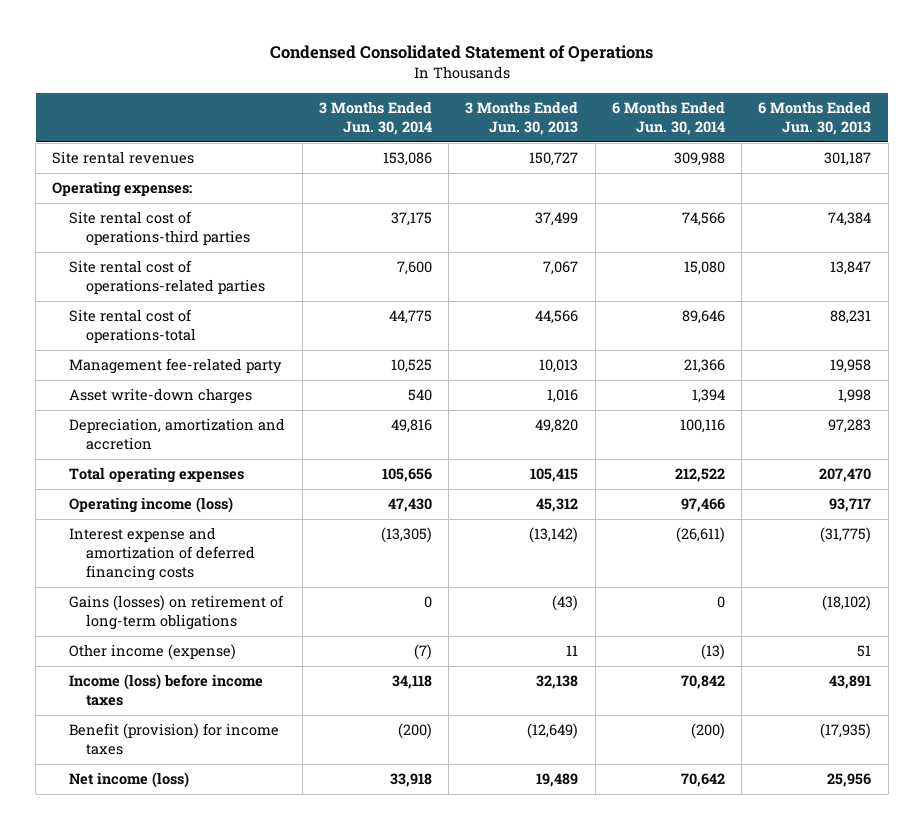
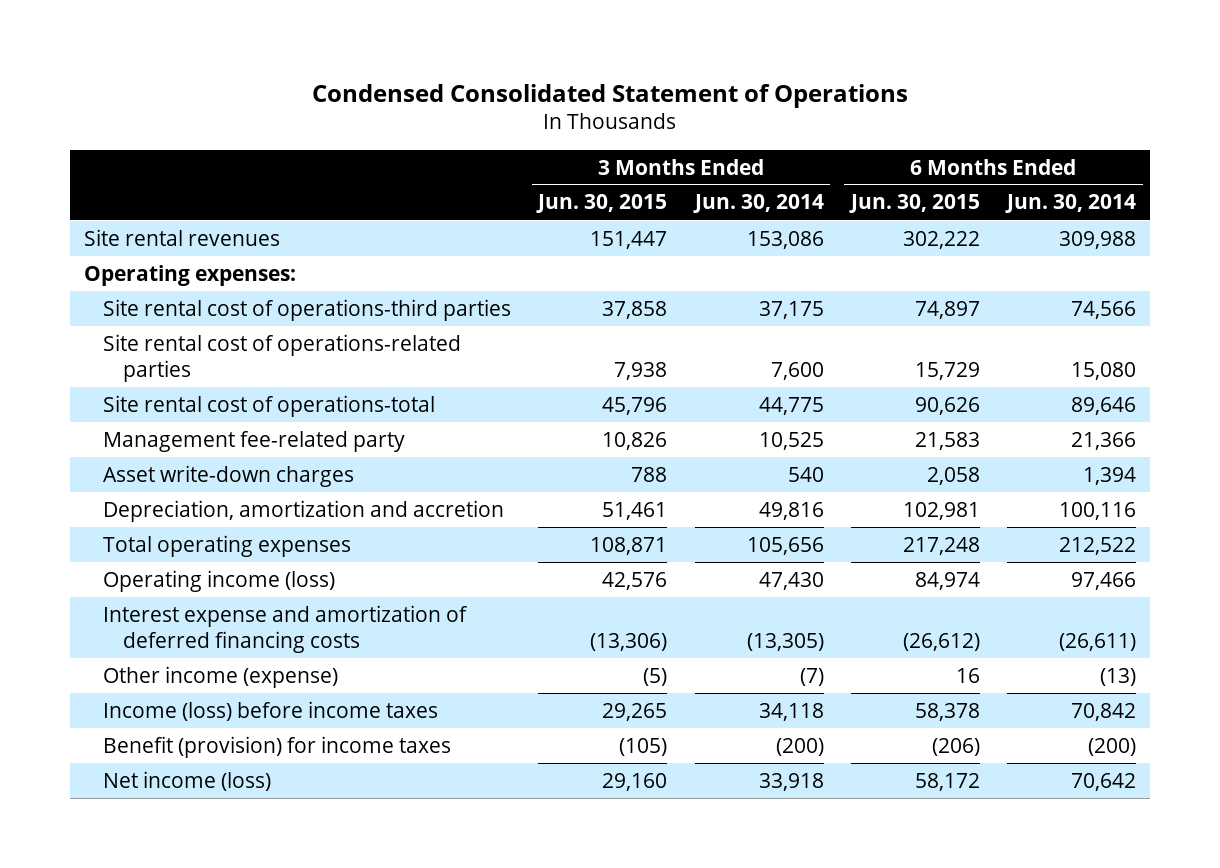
[465,101,579,135] 3 Months Ended Jun. 30, 2013 -> none
[758,101,872,135] 6 Months Ended Jun. 30, 2013 -> none
none -> [536,194,668,214] Jun. 30, 2015
none -> [848,194,980,214] Jun. 30, 2015
[69,595,285,631] Gains (losses) on retirement of long-term obligations -> none

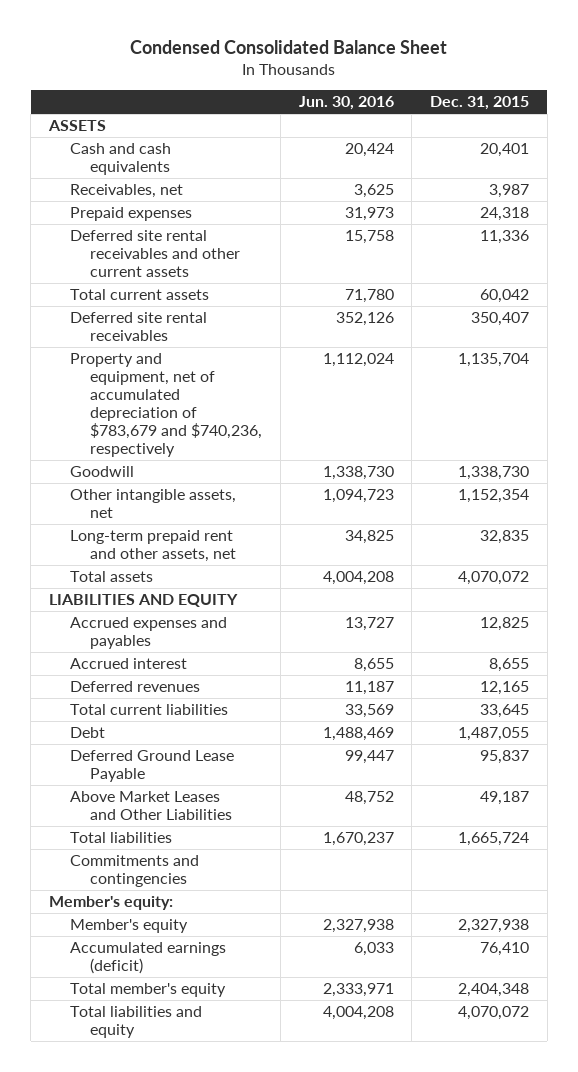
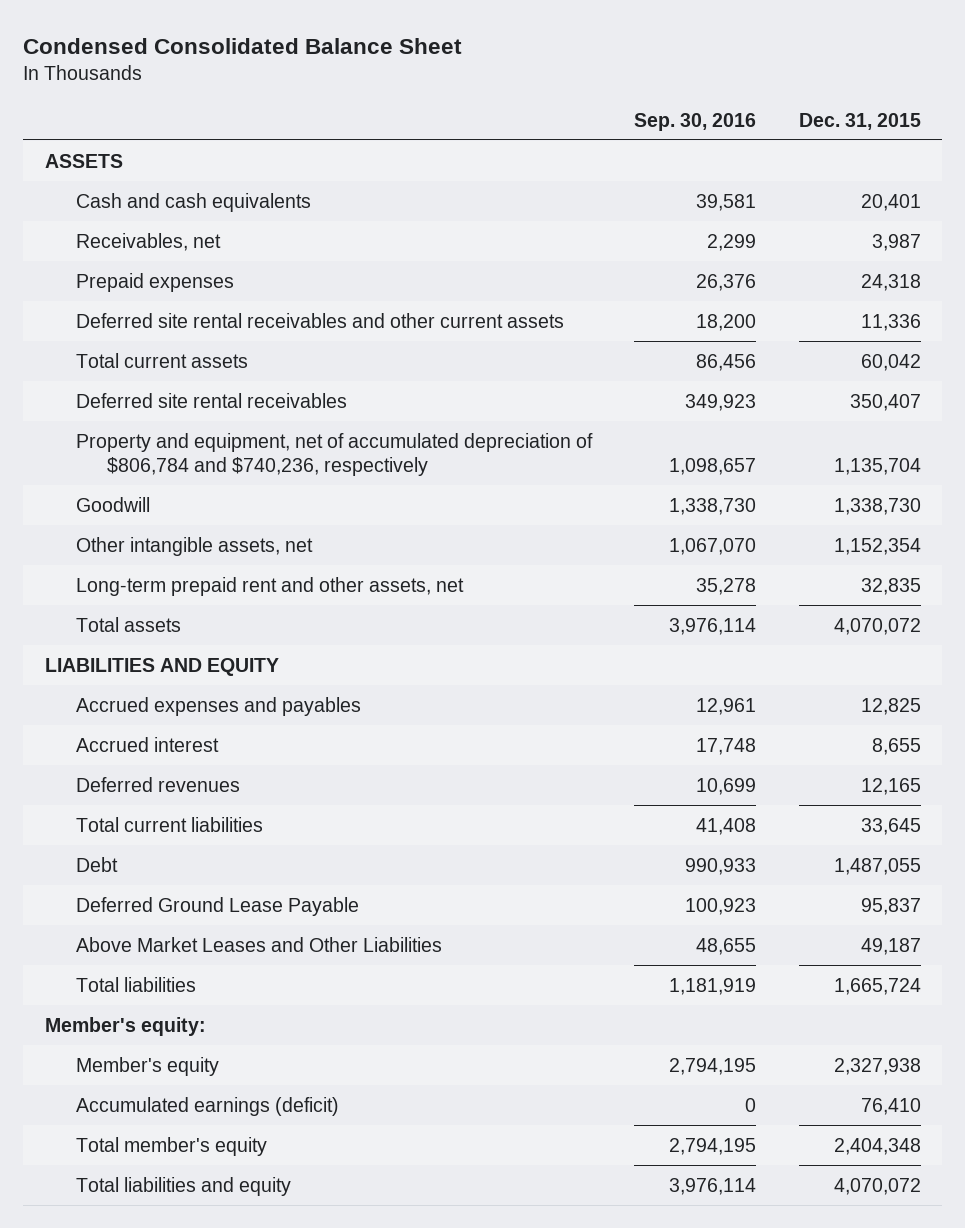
[298,96,394,111] Jun. 30, 2016 -> none
none -> [634,112,757,131] Sep. 30, 2016
[69,352,263,457] Property and equipment, net of accumulated depreciation of $783,679 and $740,236, respectively -> [75,432,593,476] Property and equipment, net of accumulated depreciation of $806,784 and $740,236, respectively
[69,854,199,887] Commitments and contingencies -> none

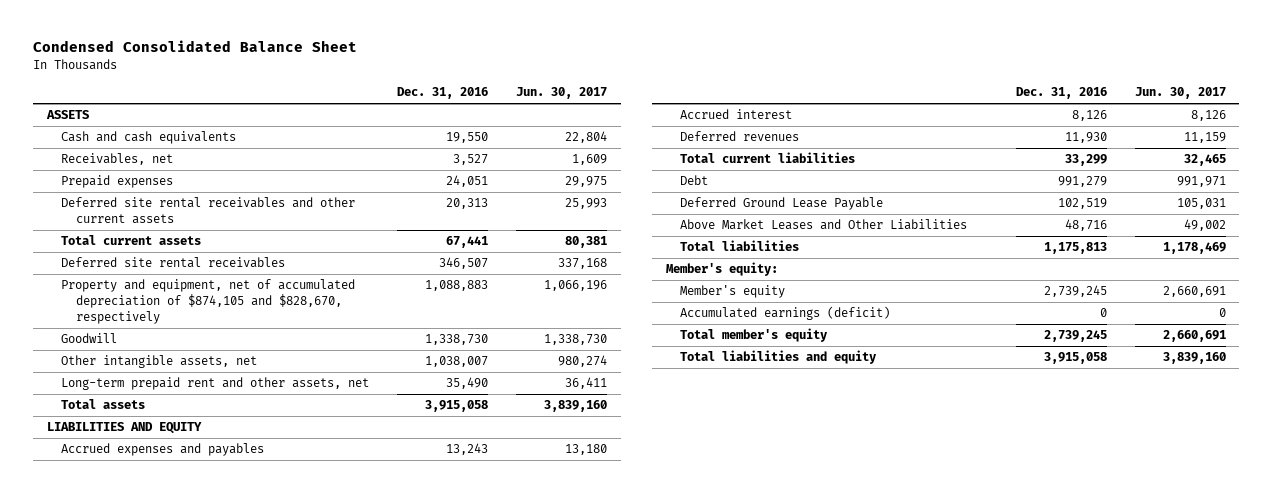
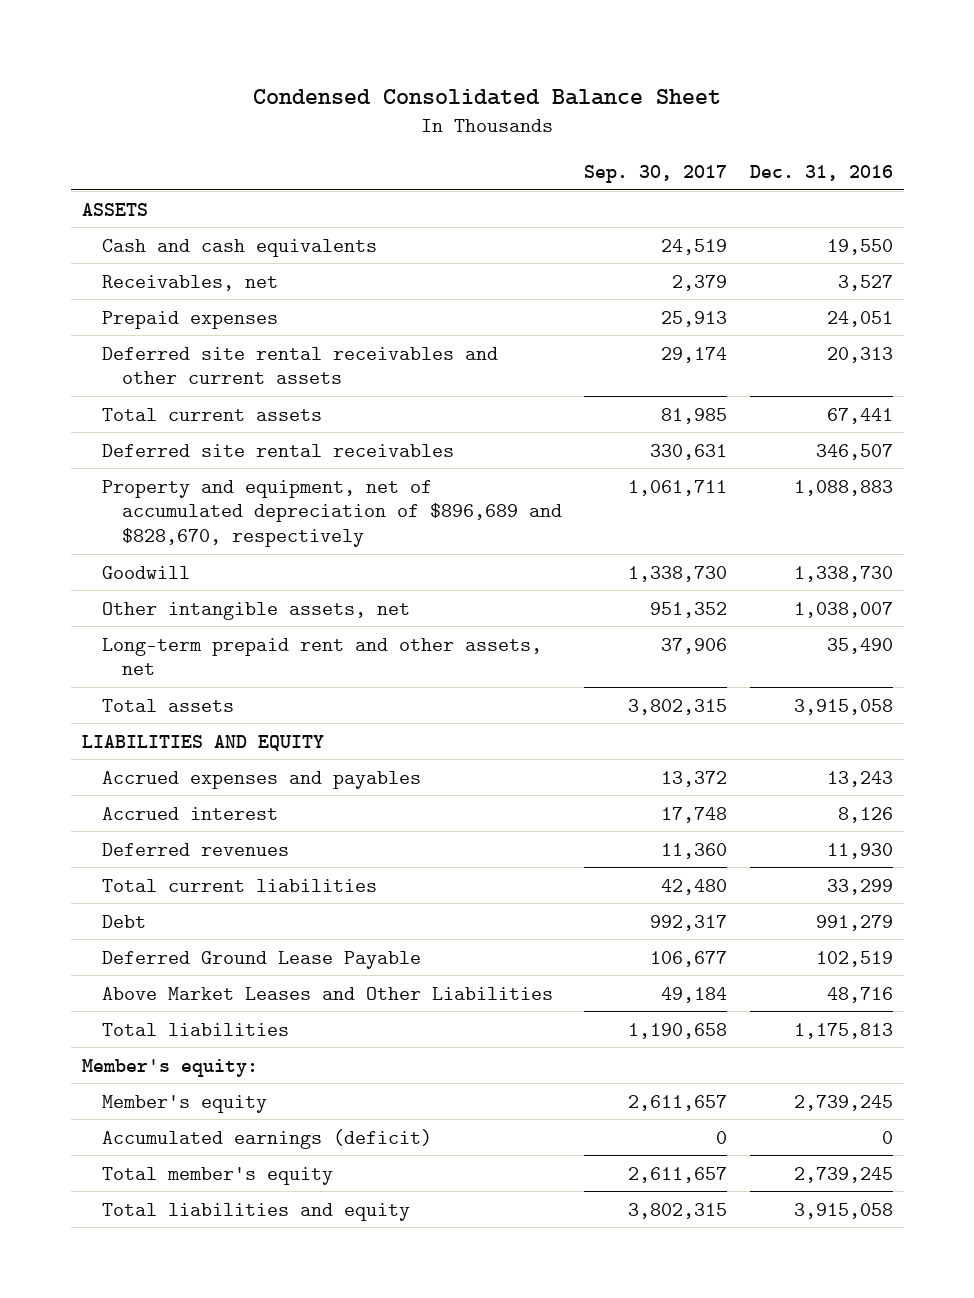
[516,87,608,100] Jun. 30, 2017 -> none
none -> [584,164,728,183] Sep. 30, 2017
[61,279,356,325] Property and equipment, net of accumulated depreciation of $874,105 and $828,670, respectively -> [102,479,563,548] Property and equipment, net of accumulated depreciation of $896,689 and $828,670, respectively

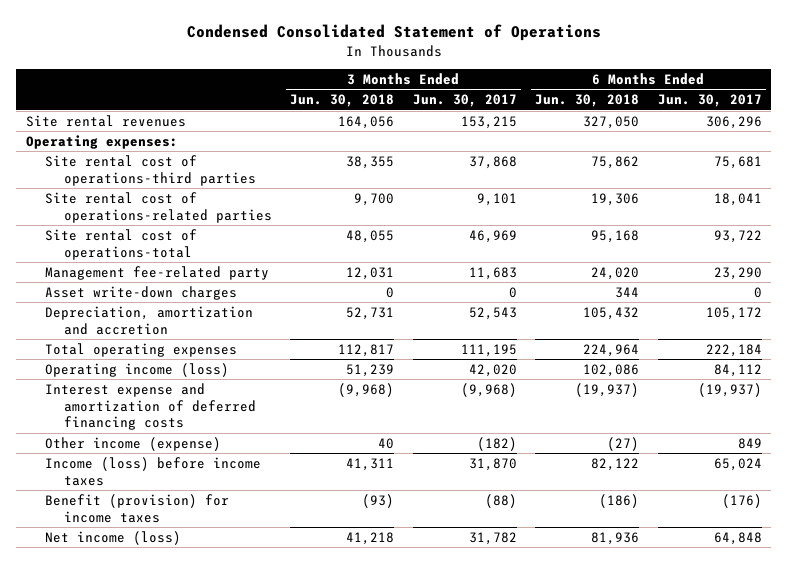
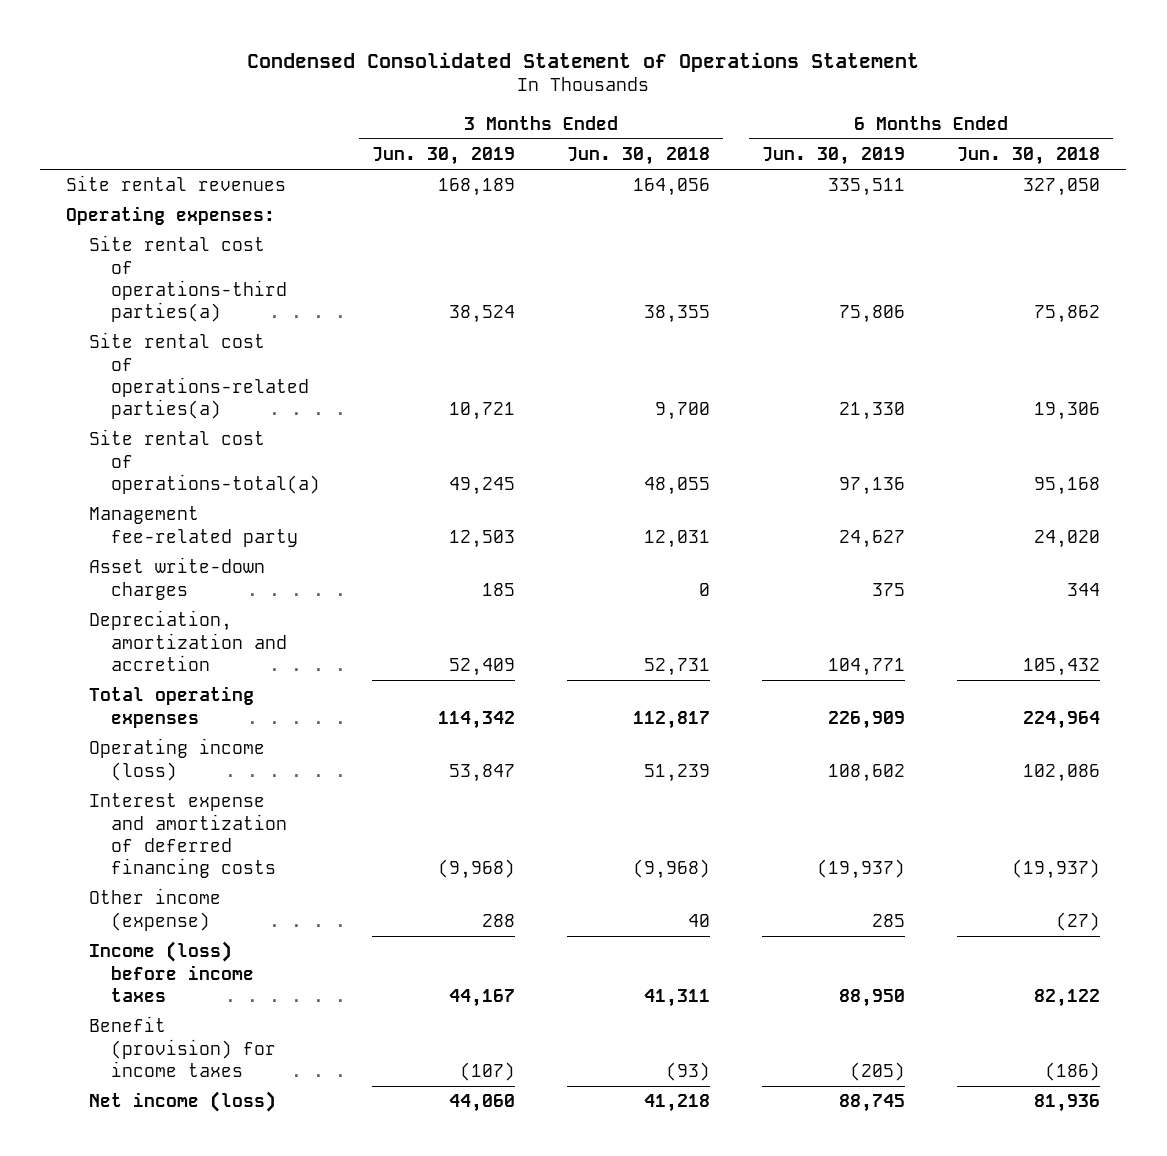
[186,24,601,42] Condensed Consolidated Statement of Operations -> [247,51,920,72] Condensed Consolidated Statement of Operations Statement
[412,94,517,108] Jun. 30, 2017 -> none
[657,94,762,108] Jun. 30, 2017 -> none
none -> [372,147,516,166] Jun. 30, 2019
none -> [762,147,906,166] Jun. 30, 2019
[44,154,256,186] Site rental cost of operations-third parties -> [88,235,288,323] Site rental cost of operations-third parties(a)
[44,191,272,223] Site rental cost of operations-related parties -> [88,332,310,420] Site rental cost of operations-related parties(a)
[44,228,197,260] Site rental cost of operations-total -> [88,429,321,495] Site rental cost of operations-total(a)

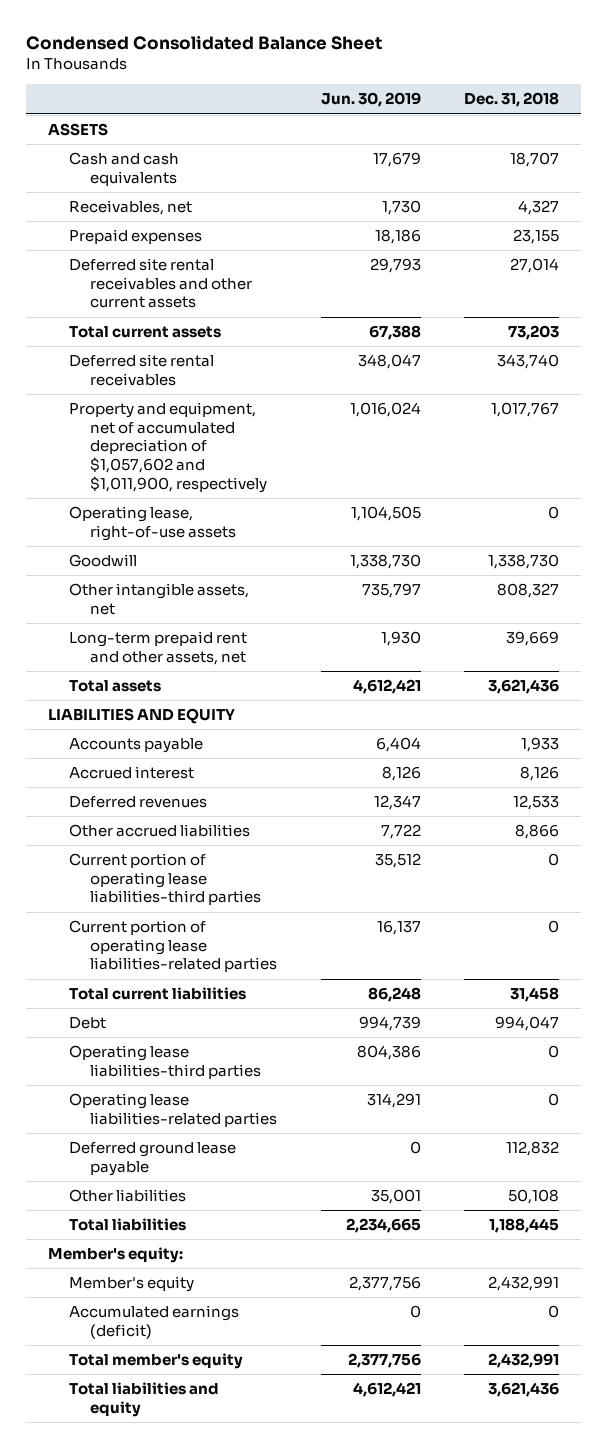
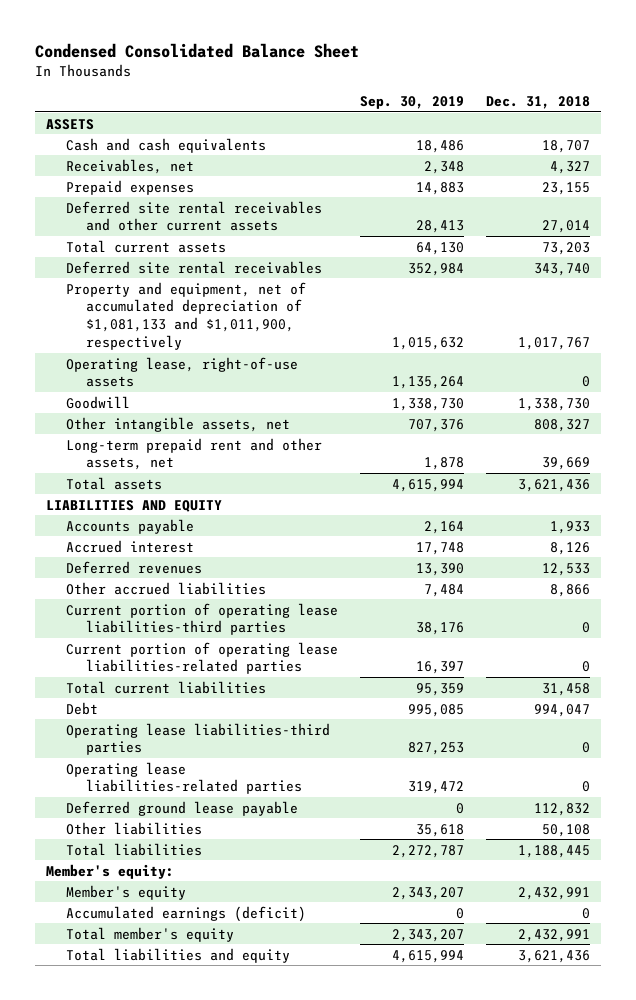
[320,92,421,108] Jun. 30, 2019 -> none
none -> [360,96,465,110] Sep. 30, 2019
[69,401,268,493] Property and equipment, net of accumulated depreciation of $1,057,602 and $1,011,900, respectively -> [66,281,307,351] Property and equipment, net of accumulated depreciation of $1,081,133 and $1,011,900, respectively

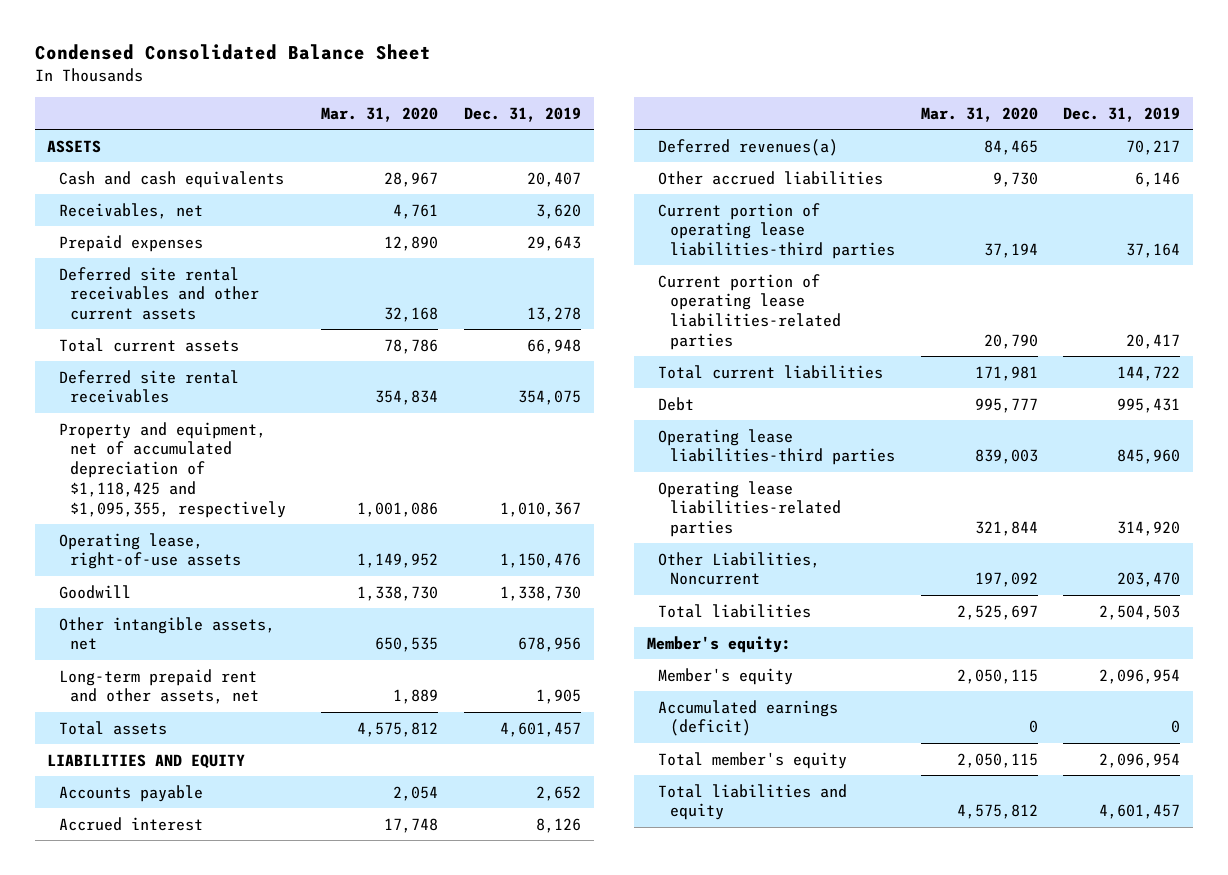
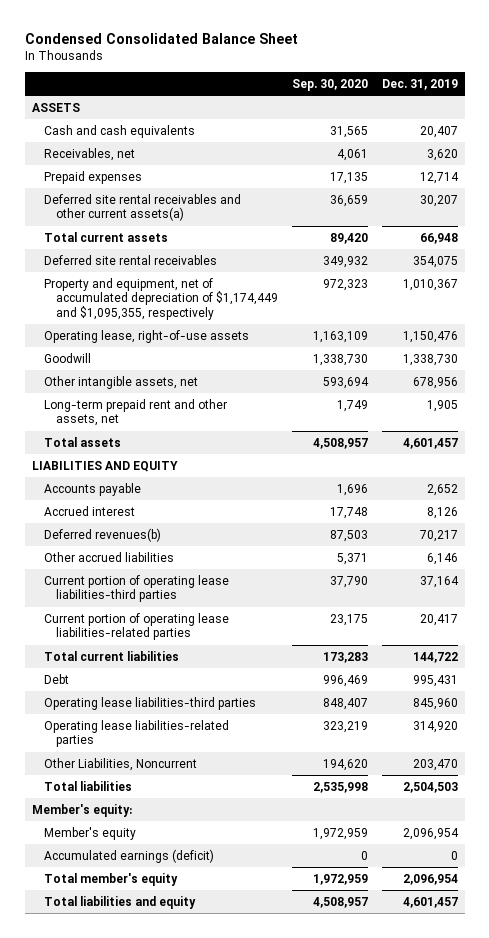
[321,106,439,122] Mar. 31, 2020 -> none
none -> [291,79,368,92] Sep. 30, 2020
[526,235,581,251] 29,643 -> [419,171,459,184] 12,714
[58,266,260,321] Deferred site rental receivables and other current assets -> [43,193,241,222] Deferred site rental receivables and other current assets(a)
[526,307,581,323] 13,278 -> [419,194,458,207] 30,207
[58,421,287,518] Property and equipment, net of accumulated depreciation of $1,118,425 and $1,095,355, respectively -> [43,277,278,320] Property and equipment, net of accumulated depreciation of $1,174,449 and $1,095,355, respectively
[658,138,839,156] Deferred revenues(a) -> [43,527,161,542] Deferred revenues(b)

